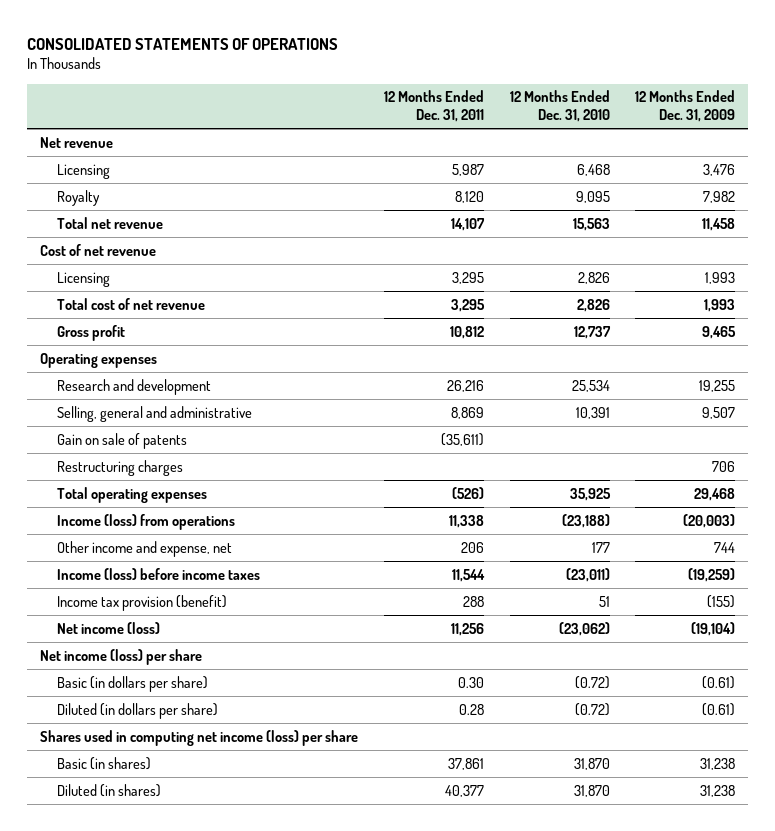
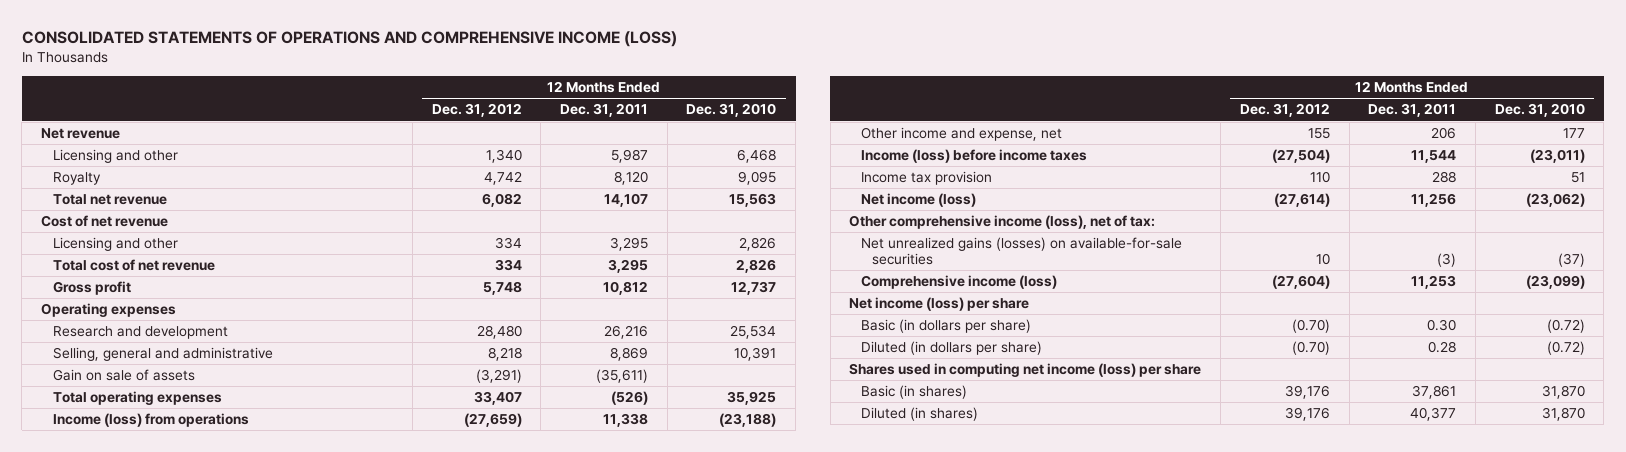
[27,37,339,50] CONSOLIDATED STATEMENTS OF OPERATIONS -> [21,31,677,48] CONSOLIDATED STATEMENTS OF OPERATIONS AND COMPREHENSIVE INCOME (LOSS)
[635,90,736,122] 12 Months Ended Dec. 31, 2009 -> none
none -> [431,103,522,118] Dec. 31, 2012
[56,163,110,179] Licensing -> [52,149,178,164] Licensing and other
[56,271,110,287] Licensing -> [52,237,178,252] Licensing and other
[56,459,183,476] Restructuring charges -> none
[56,432,187,449] Gain on sale of patents -> [52,369,195,382] Gain on sale of assets
[56,594,227,611] Income tax provision (benefit) -> [860,171,992,186] Income tax provision
none -> [849,215,1156,230] Other comprehensive income (loss), net of tax:
none -> [860,237,1182,266] Net unrealized gains (losses) on available-for-sale securities
none -> [860,275,1057,290] Comprehensive income (loss)

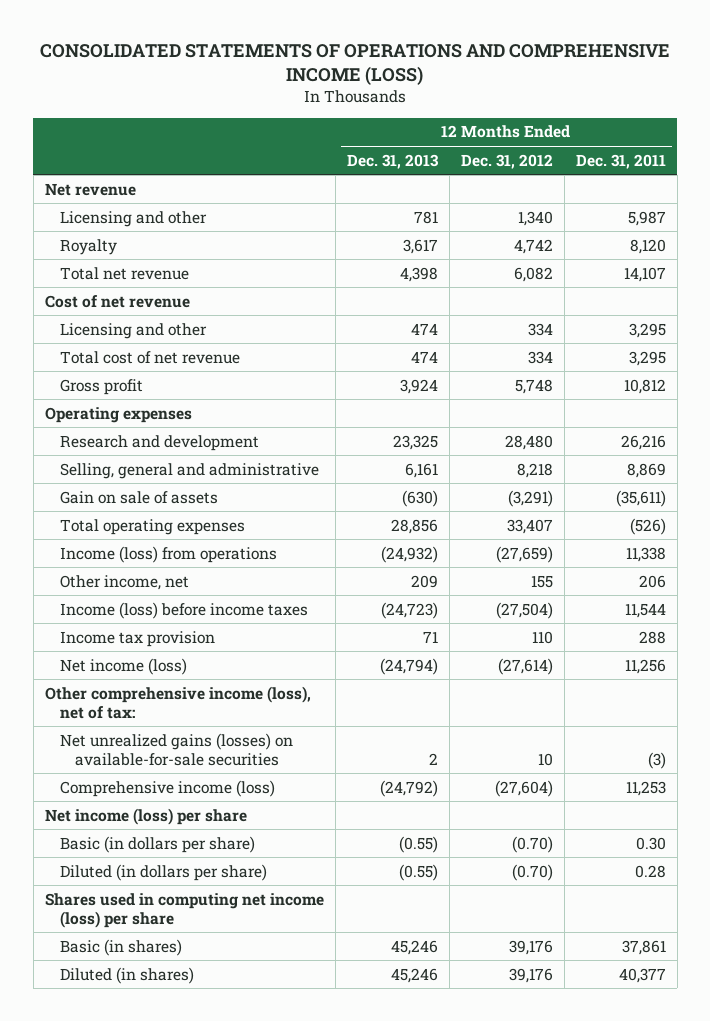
[686,103,777,118] Dec. 31, 2010 -> none
none -> [346,153,439,169] Dec. 31, 2013
[860,127,1062,142] Other income and expense, net -> [59,574,189,590] Other income, net

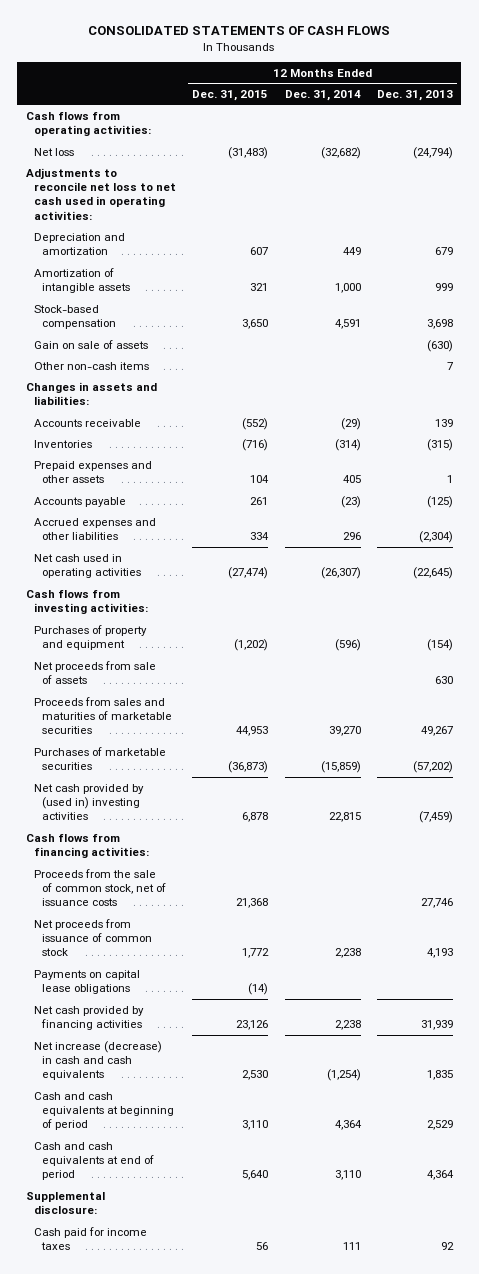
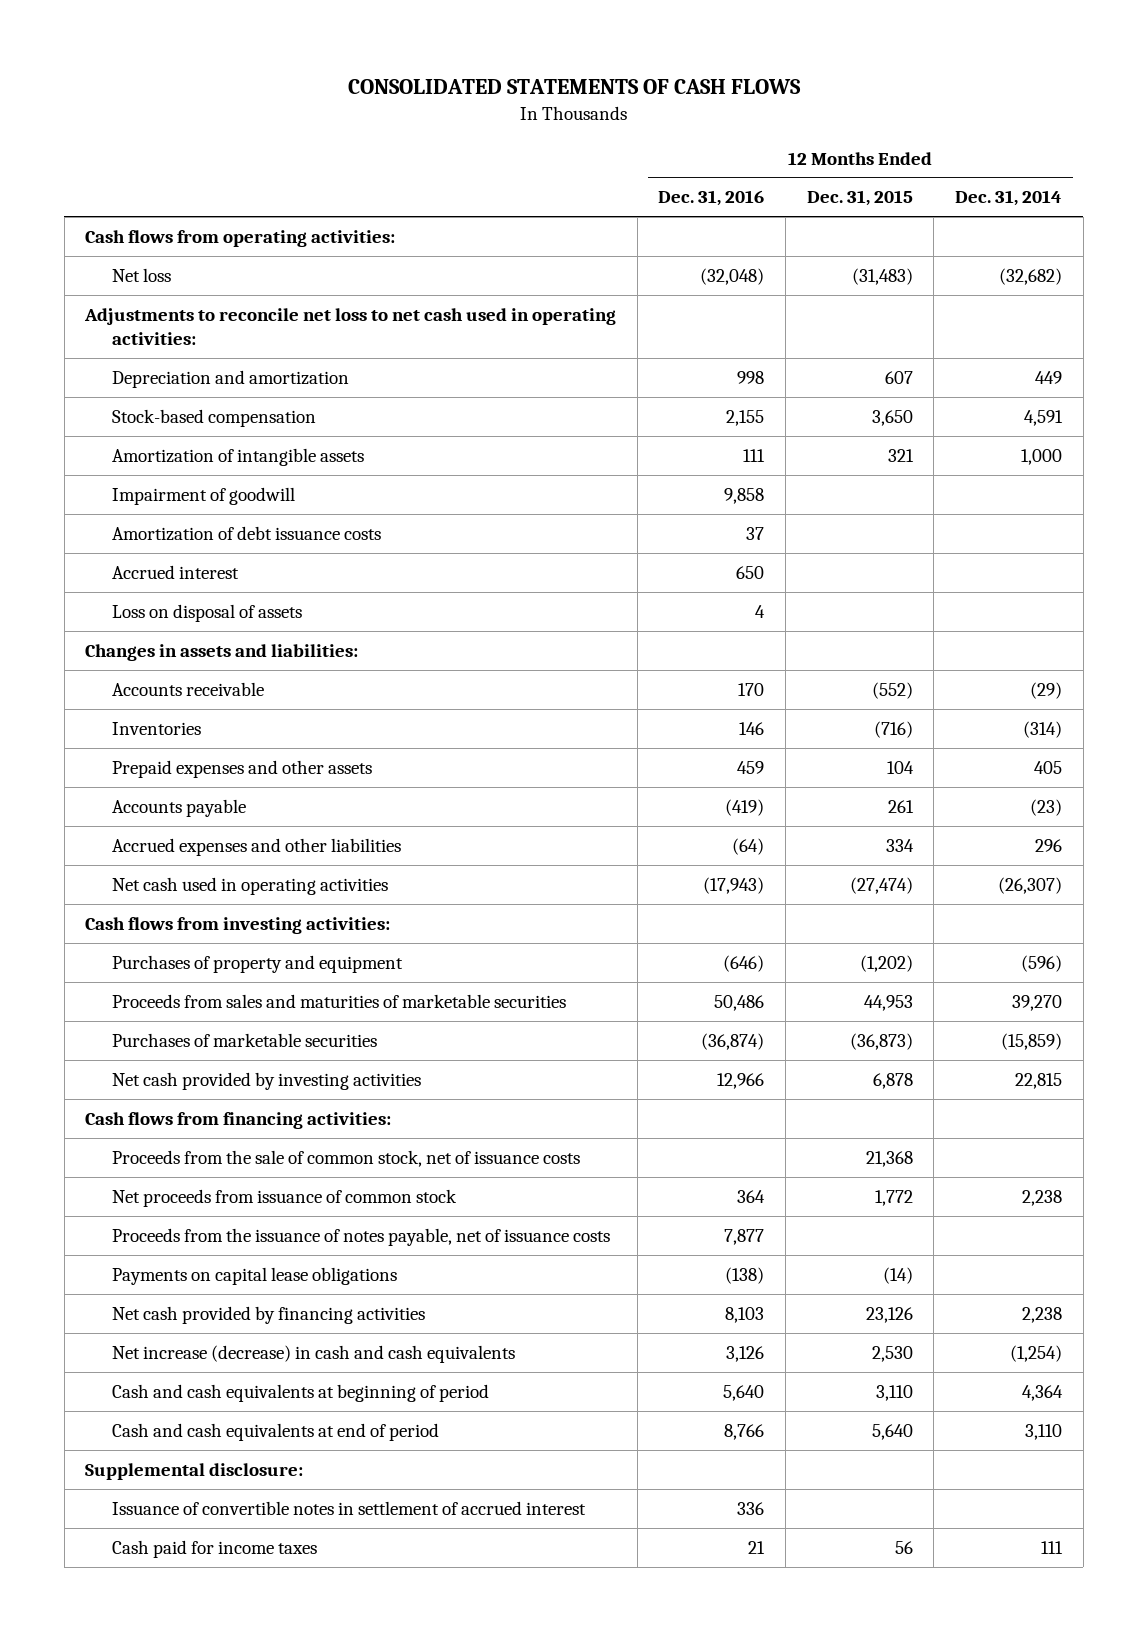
[377,89,454,101] Dec. 31, 2013 -> none
none -> [658,190,765,207] Dec. 31, 2016
[33,361,149,370] Other non-cash items -> none
[33,267,131,293] Amortization of intangible assets -> [112,447,365,466] Amortization of intangible assets
none -> [112,486,296,505] Impairment of goodwill
none -> [112,525,382,541] Amortization of debt issuance costs
none -> [112,564,240,579] Accrued interest
[33,339,148,349] Gain on sale of assets -> [112,603,303,622] Loss on disposal of assets
[33,660,156,684] Net proceeds from sale of assets -> none
[33,783,144,821] Net cash provided by (used in) investing activities -> [112,1071,422,1090] Net cash provided by investing activities
none -> [112,1227,611,1246] Proceeds from the issuance of notes payable, net of issuance costs
none -> [112,1500,587,1515] Issuance of convertible notes in settlement of accrued interest

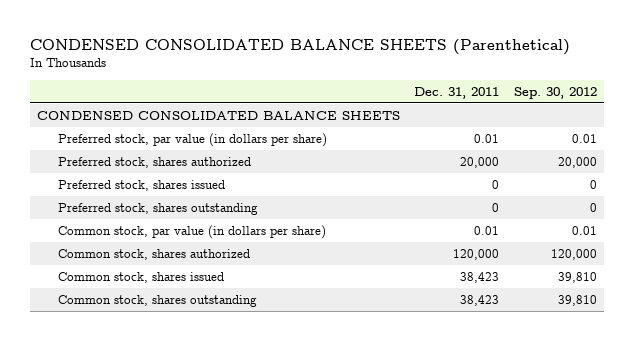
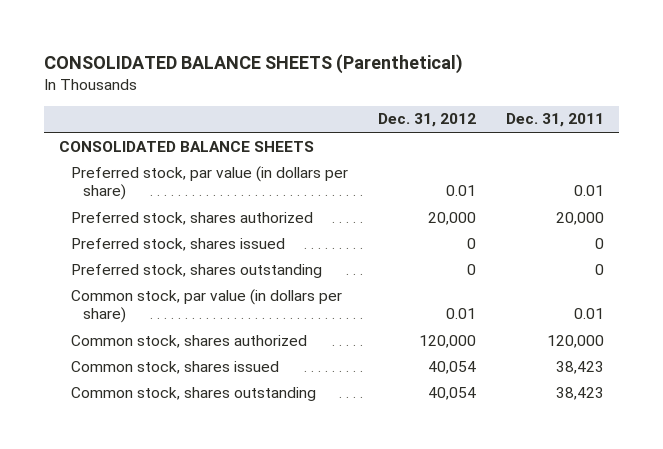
[30,38,571,55] CONDENSED CONSOLIDATED BALANCE SHEETS (Parenthetical) -> [44,53,464,74] CONSOLIDATED BALANCE SHEETS (Parenthetical)
[513,86,597,99] Sep. 30, 2012 -> none
none -> [378,113,477,128] Dec. 31, 2012
[37,110,401,120] CONDENSED CONSOLIDATED BALANCE SHEETS -> [59,140,315,152] CONSOLIDATED BALANCE SHEETS

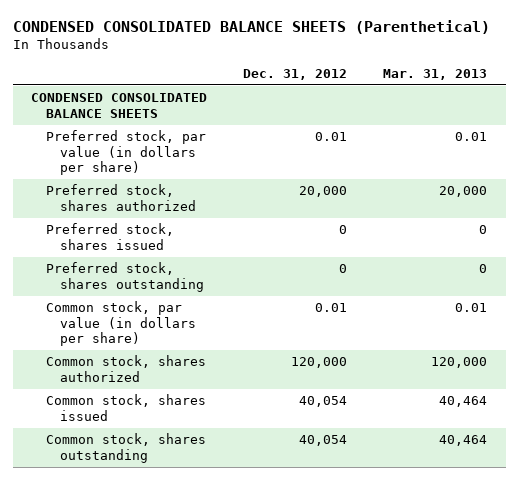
[44,53,464,74] CONSOLIDATED BALANCE SHEETS (Parenthetical) -> [12,20,490,35] CONDENSED CONSOLIDATED BALANCE SHEETS (Parenthetical)
[506,113,605,128] Dec. 31, 2011 -> none
none -> [383,68,488,80] Mar. 31, 2013
[59,140,315,152] CONSOLIDATED BALANCE SHEETS -> [30,93,207,118] CONDENSED CONSOLIDATED BALANCE SHEETS

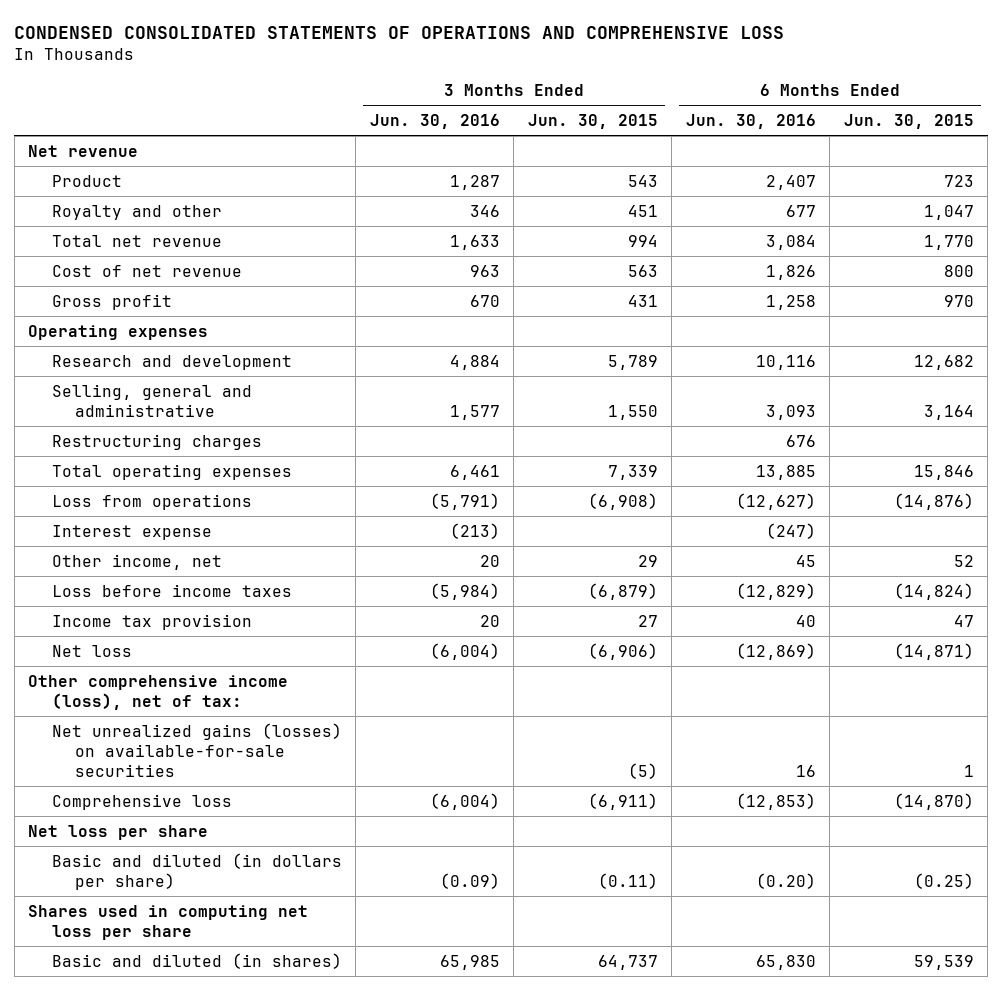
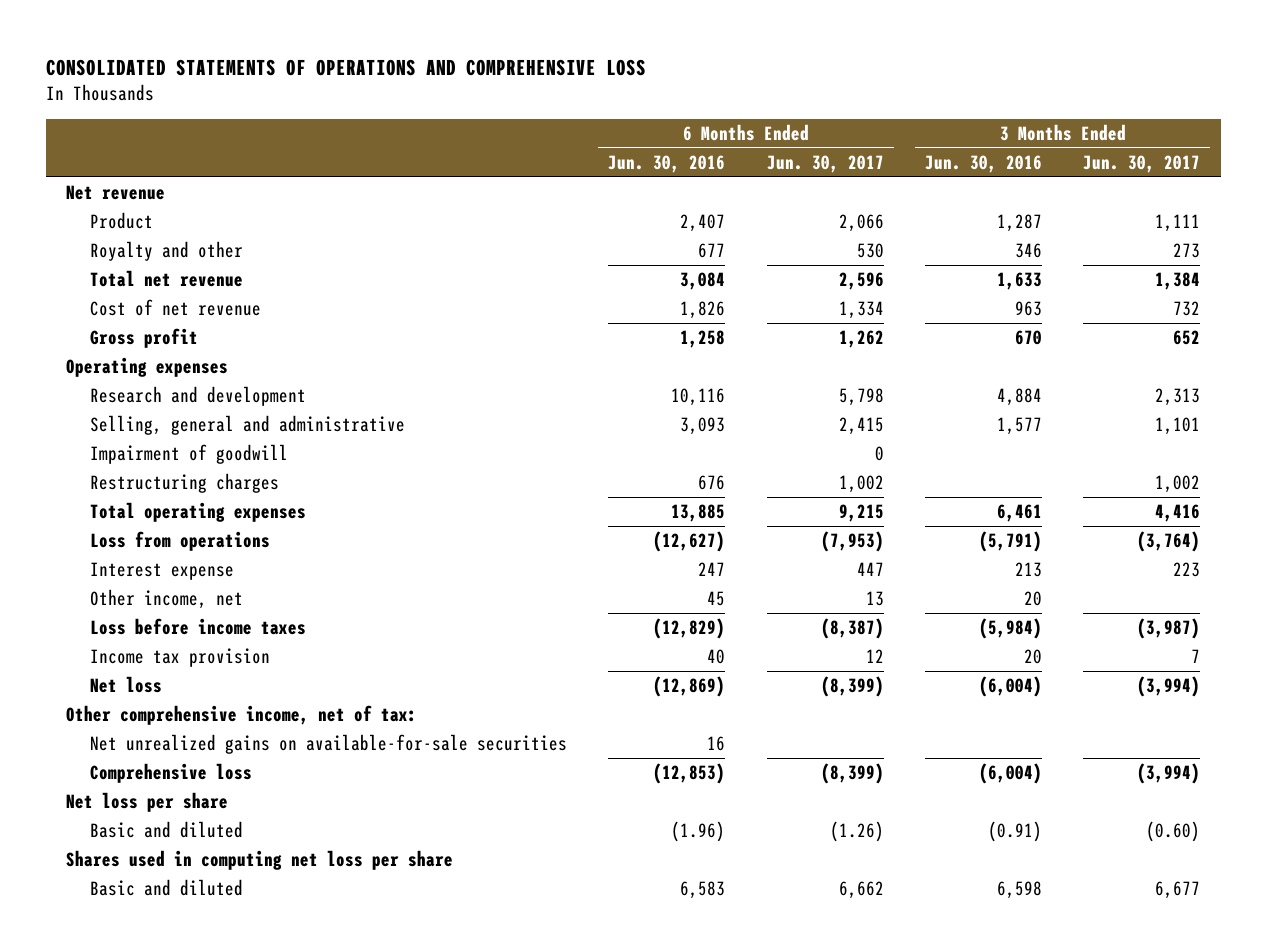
[14,25,785,39] CONDENSED CONSOLIDATED STATEMENTS OF OPERATIONS AND COMPREHENSIVE LOSS -> [45,58,646,76] CONSOLIDATED STATEMENTS OF OPERATIONS AND COMPREHENSIVE LOSS
[527,114,658,130] Jun. 30, 2015 -> none
[843,114,974,130] Jun. 30, 2015 -> none
none -> [766,154,884,173] Jun. 30, 2017
none -> [1083,154,1201,173] Jun. 30, 2017
none -> [89,443,288,464] Impairment of goodwill
[449,522,500,539] (213) -> [1014,561,1042,577] 213
[765,522,816,539] (247) -> [698,561,726,576] 247
[28,674,289,710] Other comprehensive income (loss), net of tax: -> [66,704,418,725] Other comprehensive income, net of tax:
[51,722,342,778] Net unrealized gains (losses) on available-for-sale securities -> [89,733,567,754] Net unrealized gains on available-for-sale securities
[51,852,342,890] Basic and diluted (in dollars per share) -> [89,820,243,838] Basic and diluted
[439,872,500,889] (0.09) -> [987,820,1042,842] (0.91)
[755,872,816,889] (0.20) -> [671,820,726,842] (1.96)
[51,952,342,969] Basic and diluted (in shares) -> [89,878,243,896] Basic and diluted
[439,954,500,970] 65,985 -> [996,880,1042,899] 6,598
[755,954,816,970] 65,830 -> [680,880,726,899] 6,583

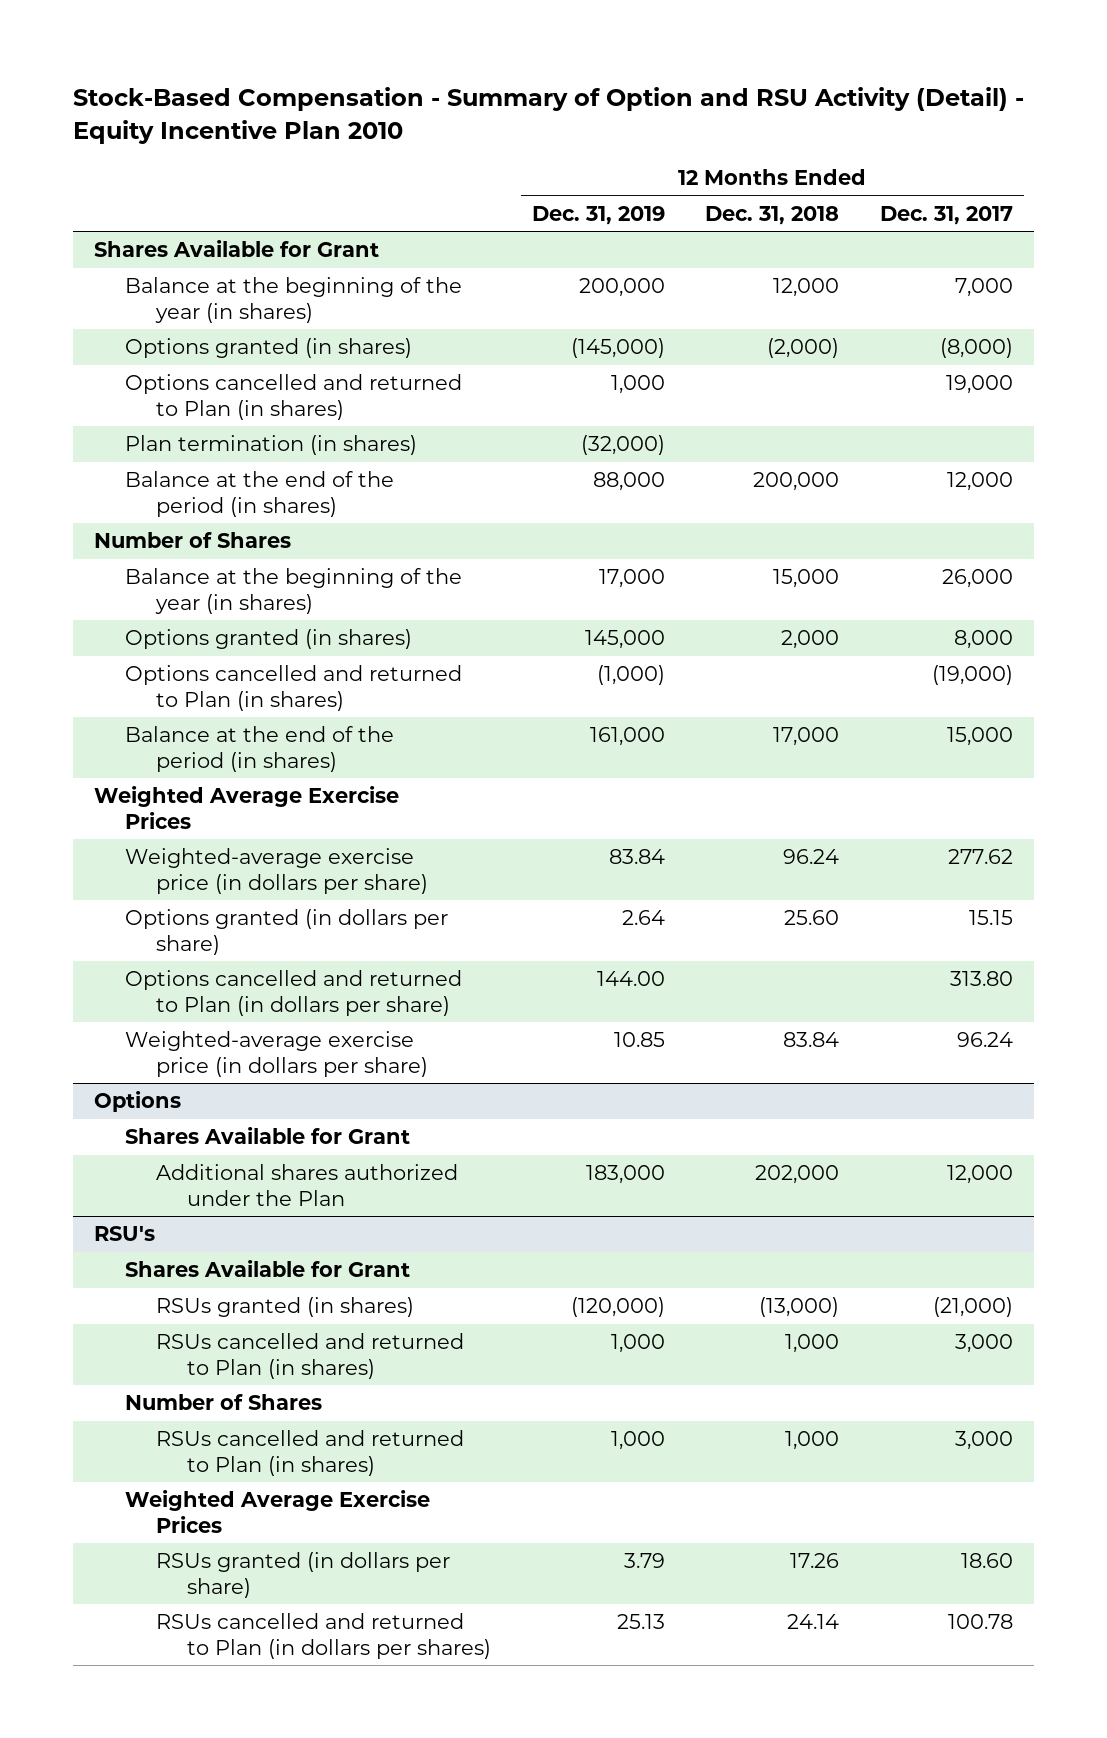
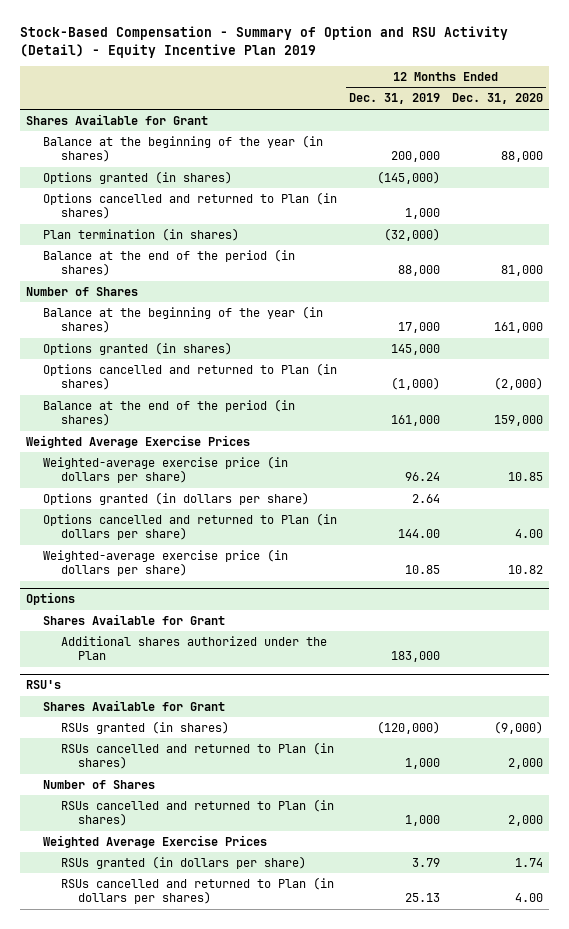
[73,87,1025,144] Stock-Based Compensation - Summary of Option and RSU Activity (Detail) - Equity Incentive Plan 2010 -> [19,26,508,58] Stock-Based Compensation - Summary of Option and RSU Activity (Detail) - Equity Incentive Plan 2019
[705,205,840,225] Dec. 31, 2018 -> none
[880,205,1014,225] Dec. 31, 2017 -> none
none -> [452,93,544,105] Dec. 31, 2020
[608,849,665,865] 83.84 -> [405,472,441,482] 96.24

